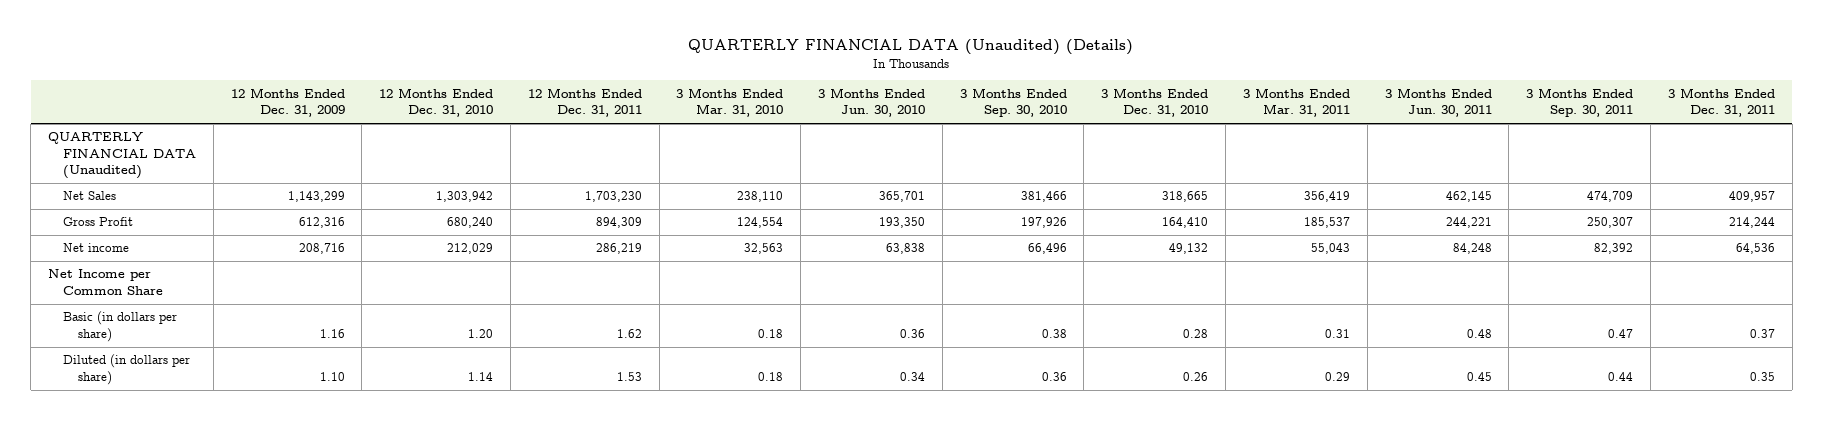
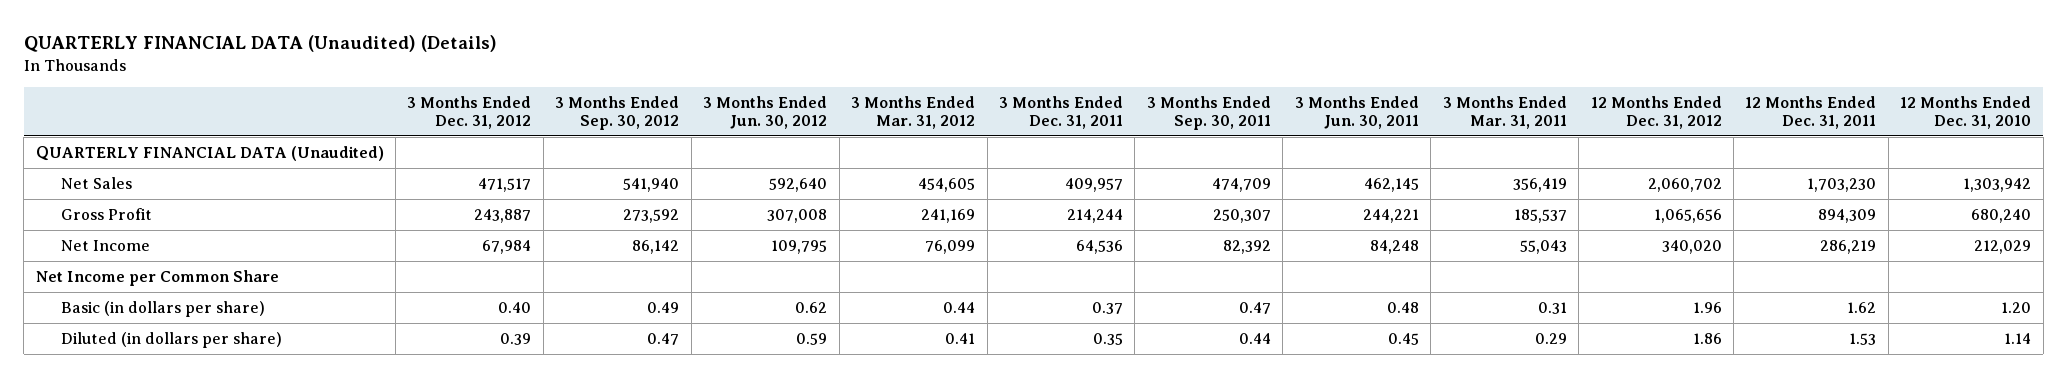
[230,87,345,118] 12 Months Ended Dec. 31, 2009 -> none
[676,87,784,118] 3 Months Ended Mar. 31, 2010 -> none
[818,87,926,118] 3 Months Ended Jun. 30, 2010 -> none
[959,87,1067,118] 3 Months Ended Sep. 30, 2010 -> none
[1101,87,1209,118] 3 Months Ended Dec. 31, 2010 -> none
none -> [407,95,532,130] 3 Months Ended Dec. 31, 2012
none -> [555,95,680,131] 3 Months Ended Sep. 30, 2012
none -> [703,95,828,130] 3 Months Ended Jun. 30, 2012
none -> [851,95,976,130] 3 Months Ended Mar. 31, 2012
none -> [1590,95,1722,130] 12 Months Ended Dec. 31, 2012
[62,243,129,253] Net income -> [60,239,150,251] Net Income

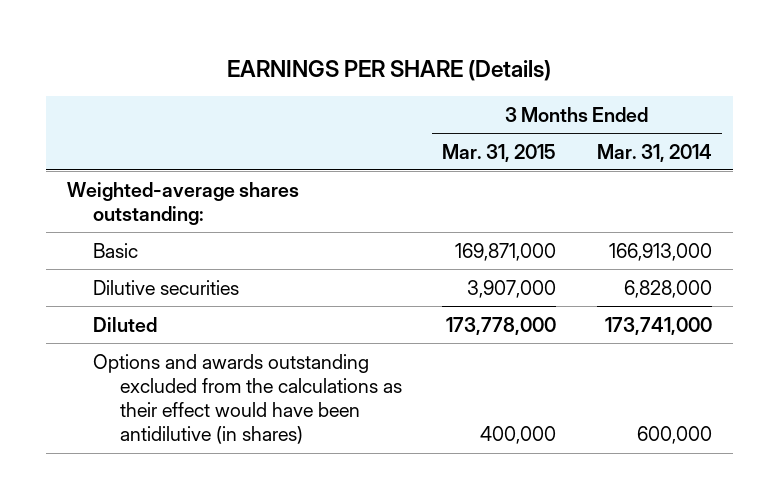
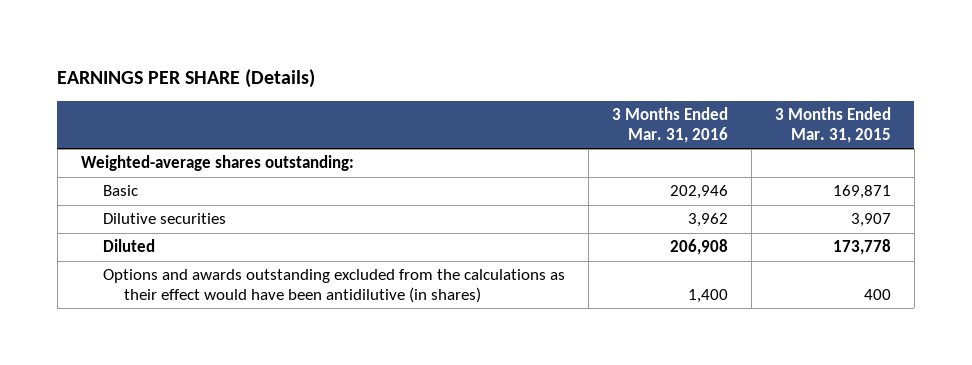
[597,143,713,162] Mar. 31, 2014 -> none
none -> [611,107,728,143] 3 Months Ended Mar. 31, 2016
[455,242,557,261] 169,871,000 -> [832,185,891,200] 169,871
[467,279,557,298] 3,907,000 -> [850,213,891,228] 3,907
[446,316,557,335] 173,778,000 -> [832,239,891,256] 173,778
[480,426,557,445] 400,000 -> [863,289,891,301] 400

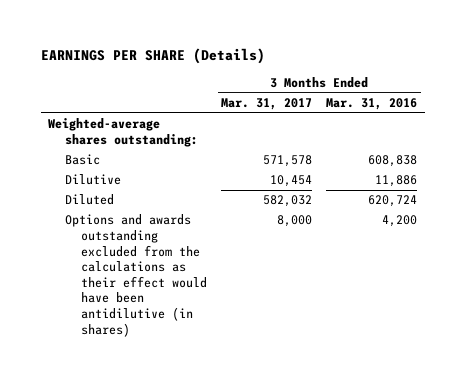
[774,107,891,143] 3 Months Ended Mar. 31, 2015 -> none
none -> [221,97,313,110] Mar. 31, 2017
[669,185,728,200] 202,946 -> [368,155,418,168] 608,838
[102,213,226,225] Dilutive securities -> [64,174,121,186] Dilutive
[687,213,728,228] 3,962 -> [375,175,418,188] 11,886
[669,239,728,256] 206,908 -> [368,195,418,208] 620,724
[687,289,728,304] 1,400 -> [382,215,418,228] 4,200

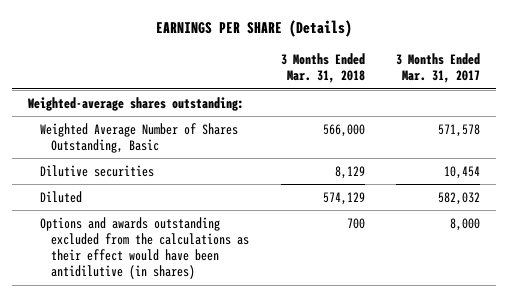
[326,97,418,110] Mar. 31, 2016 -> none
none -> [280,53,365,84] 3 Months Ended Mar. 31, 2018
[64,154,100,166] Basic -> [39,122,238,153] Weighted Average Number of Shares Outstanding, Basic
[64,174,121,186] Dilutive -> [39,164,154,177] Dilutive securities

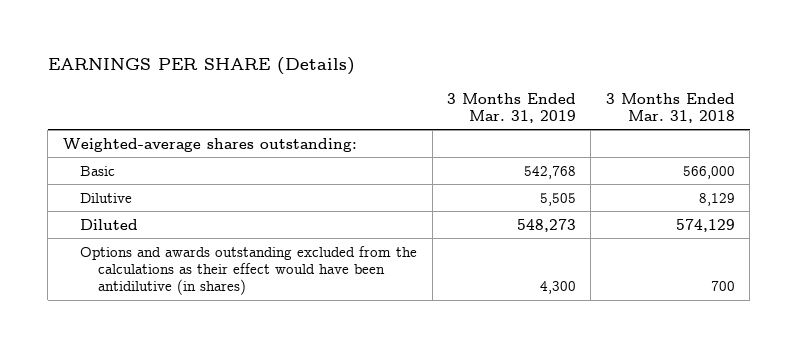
[396,53,481,84] 3 Months Ended Mar. 31, 2017 -> none
none -> [447,92,577,123] 3 Months Ended Mar. 31, 2019
[39,122,238,153] Weighted Average Number of Shares Outstanding, Basic -> [80,165,116,176] Basic
[39,164,154,177] Dilutive securities -> [80,192,133,203] Dilutive

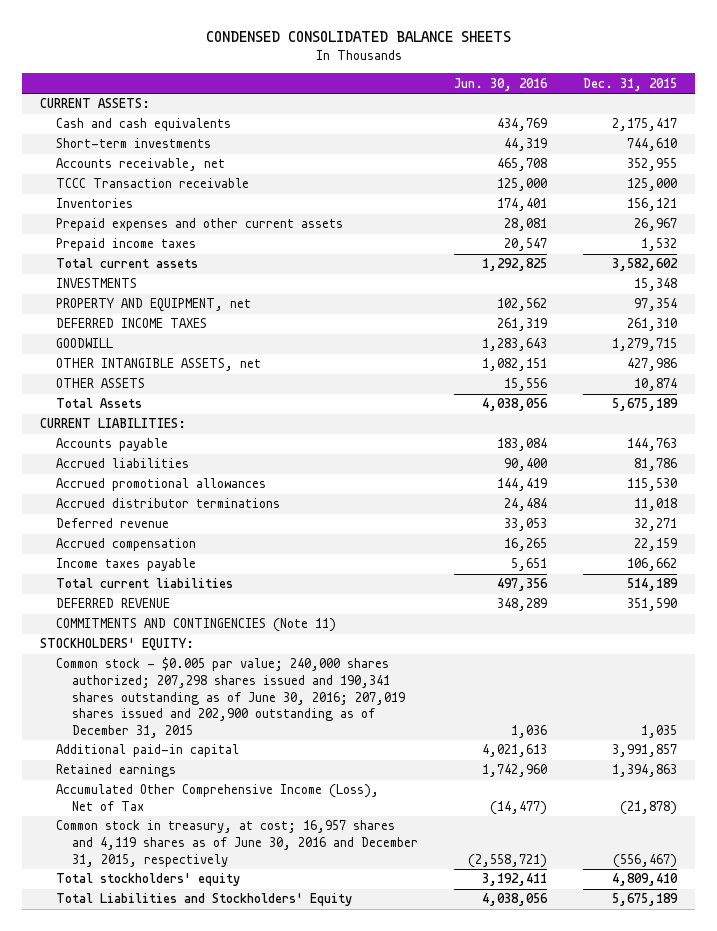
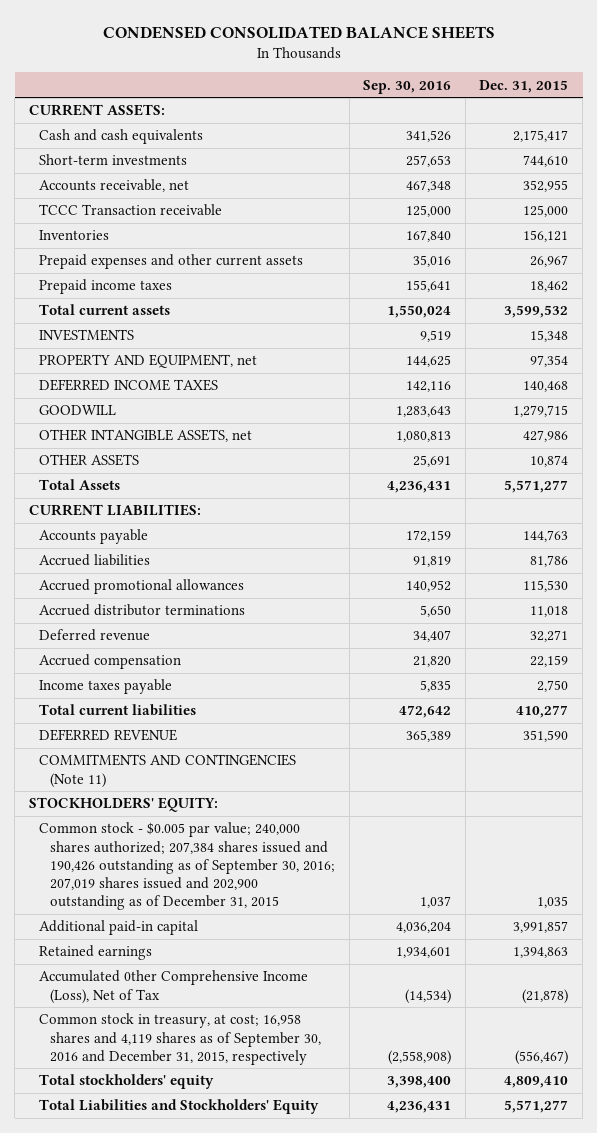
[454,77,549,91] Jun. 30, 2016 -> none
none -> [363,79,452,94] Sep. 30, 2016
[641,238,678,252] 1,532 -> [530,281,569,293] 18,462
[612,258,679,272] 3,582,602 -> [504,305,569,319] 3,599,532
[627,318,678,332] 261,310 -> [523,381,569,393] 140,468
[612,398,679,412] 5,675,189 -> [504,480,569,494] 5,571,277
[627,558,678,572] 106,662 -> [537,680,569,693] 2,750
[627,578,679,592] 514,189 -> [516,705,569,719] 410,277
[56,657,405,738] Common stock - $0.005 par value; 240,000 shares authorized; 207,298 shares issued and 190,341 shares outstanding as of June 30, 2016; 207,019 shares issued and 202,900 outstanding as of December 31, 2015 -> [39,822,336,911] Common stock - $0.005 par value; 240,000 shares authorized; 207,384 shares issued and 190,426 outstanding as of September 30, 2016; 207,019 shares issued and 202,900 outstanding as of December 31, 2015
[56,784,380,812] Accumulated Other Comprehensive Income (Loss), Net of Tax -> [39,970,309,1004] Accumulated 0ther Comprehensive Income (Loss), Net of Tax
[56,820,418,867] Common stock in treasury, at cost; 16,957 shares and 4,119 shares as of June 30, 2016 and December 31, 2015, respectively -> [39,1013,322,1065] Common stock in treasury, at cost; 16,958 shares and 4,119 shares as of September 30, 2016 and December 31, 2015, respectively
[612,893,679,907] 5,675,189 -> [504,1100,569,1114] 5,571,277

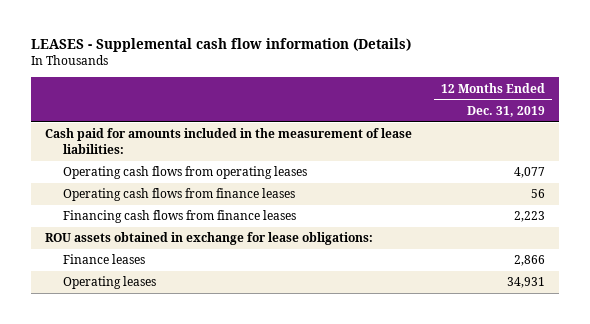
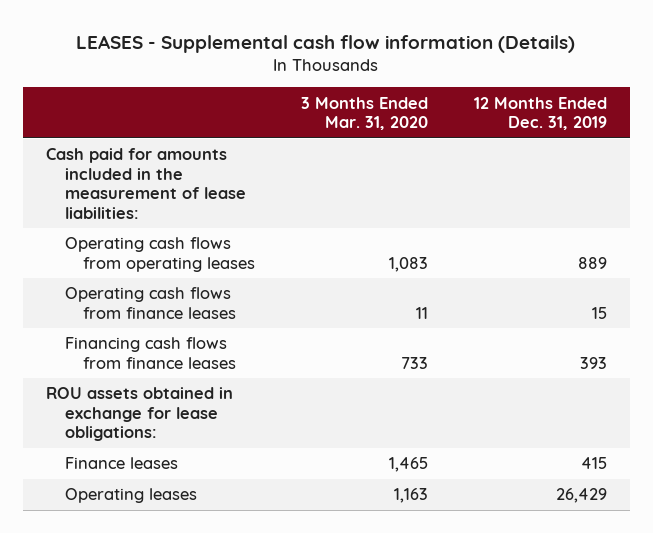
none -> [300,96,428,130] 3 Months Ended Mar. 31, 2020
[513,167,545,179] 4,077 -> [577,256,607,269] 889
[530,189,545,199] 56 -> [591,306,607,319] 15
[513,211,545,223] 2,223 -> [579,356,607,369] 393
[513,255,545,267] 2,866 -> [580,457,607,470] 415
[506,277,545,289] 34,931 -> [555,488,607,504] 26,429

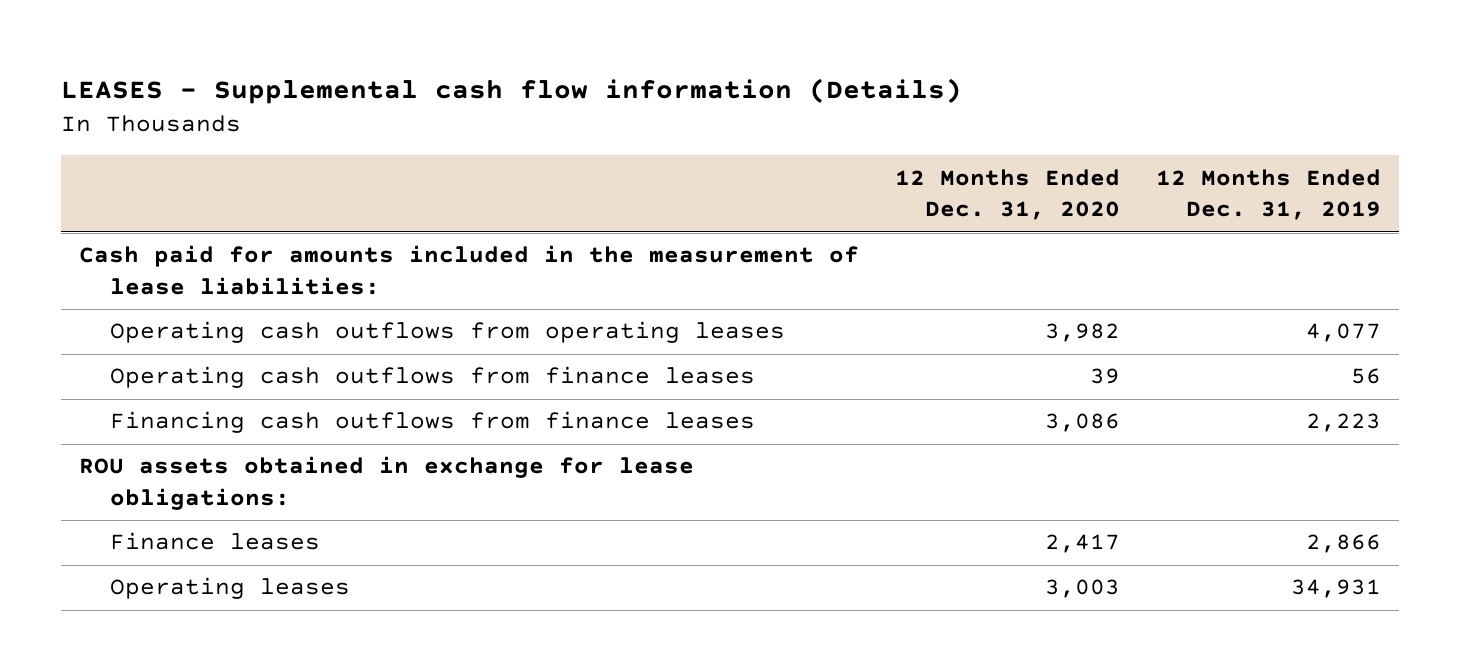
[300,96,428,130] 3 Months Ended Mar. 31, 2020 -> none
none -> [894,168,1120,221] 12 Months Ended Dec. 31, 2020
[64,237,256,272] Operating cash flows from operating leases -> [110,321,786,344] Operating cash outflows from operating leases
[577,256,607,269] 889 -> [1305,323,1381,343] 4,077
[64,287,237,319] Operating cash flows from finance leases -> [110,366,756,389] Operating cash outflows from finance leases
[591,306,607,319] 15 -> [1350,368,1381,385] 56
[64,337,237,369] Financing cash flows from finance leases -> [110,411,756,434] Financing cash outflows from finance leases
[579,356,607,369] 393 -> [1305,413,1381,433] 2,223
[580,457,607,470] 415 -> [1305,534,1381,554] 2,866
[555,488,607,504] 26,429 -> [1290,579,1381,599] 34,931

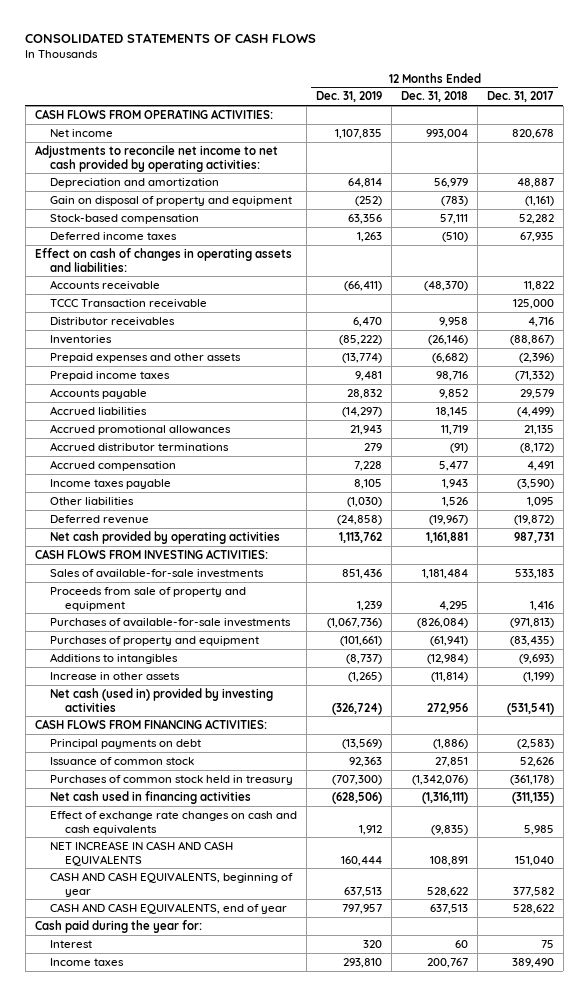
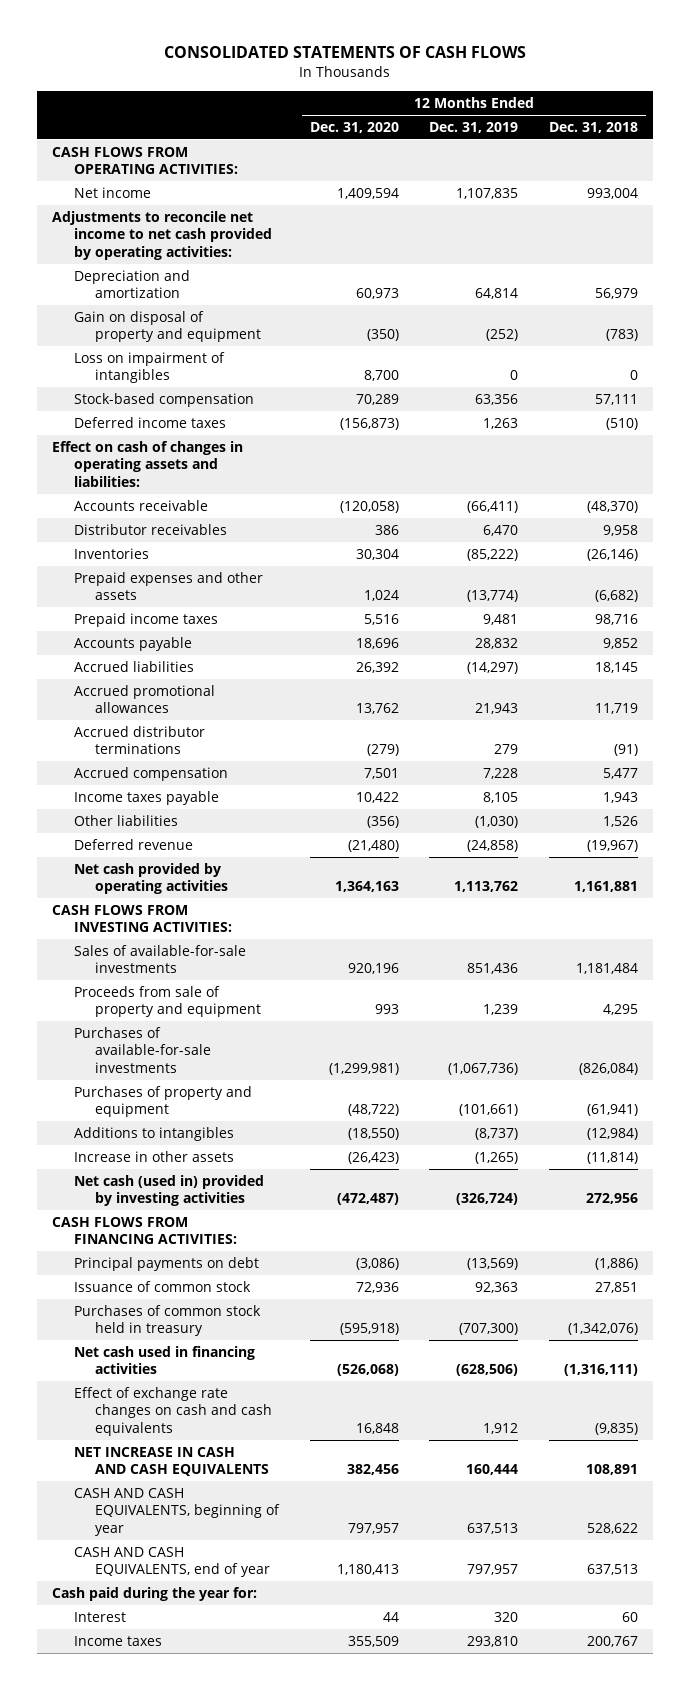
[486,91,554,103] Dec. 31, 2017 -> none
none -> [309,121,399,133] Dec. 31, 2020
none -> [73,351,225,384] Loss on impairment of intangibles
[49,298,207,308] TCCC Transaction receivable -> none

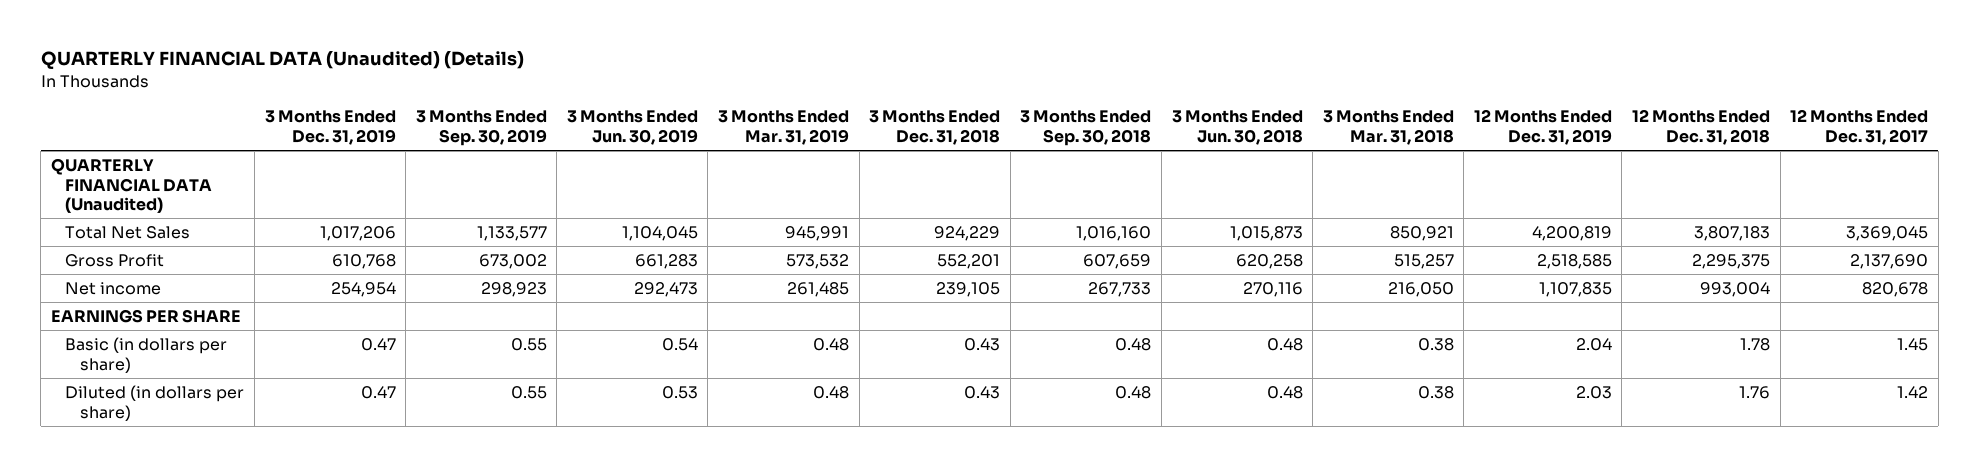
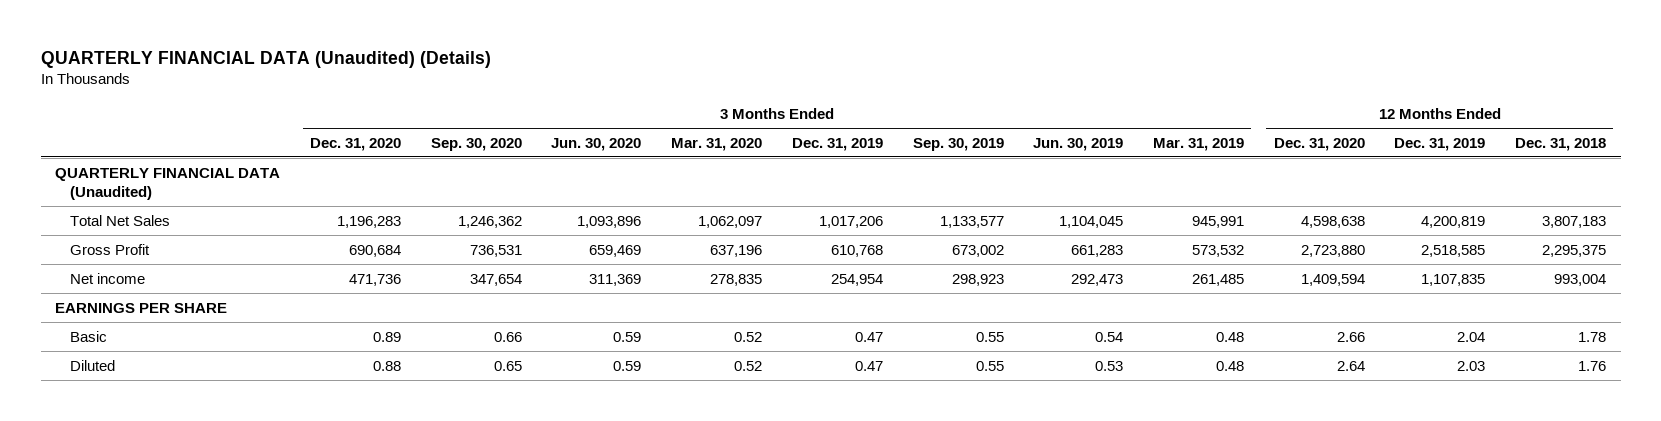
[869,110,1001,145] 3 Months Ended Dec. 31, 2018 -> none
[1020,110,1152,146] 3 Months Ended Sep. 30, 2018 -> none
[1171,110,1303,145] 3 Months Ended Jun. 30, 2018 -> none
[1322,110,1454,145] 3 Months Ended Mar. 31, 2018 -> none
[1790,109,1929,145] 12 Months Ended Dec. 31, 2017 -> none
none -> [310,137,402,151] Dec. 31, 2020
none -> [430,137,522,151] Sep. 30, 2020
none -> [551,137,642,151] Jun. 30, 2020
none -> [671,137,763,151] Mar. 31, 2020
none -> [1273,137,1365,151] Dec. 31, 2020
[65,336,228,373] Basic (in dollars per share) -> [69,330,107,342] Basic
[65,384,245,421] Diluted (in dollars per share) -> [69,359,115,371] Diluted

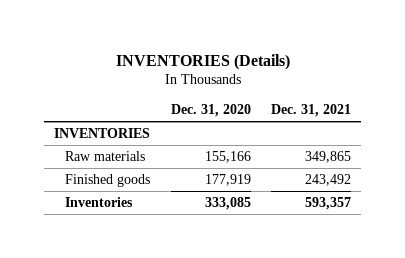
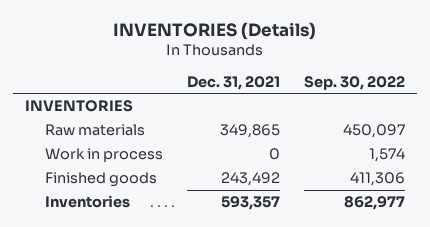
[170,104,251,118] Dec. 31, 2020 -> none
none -> [303,75,405,90] Sep. 30, 2022
none -> [45,148,164,163] Work in process

